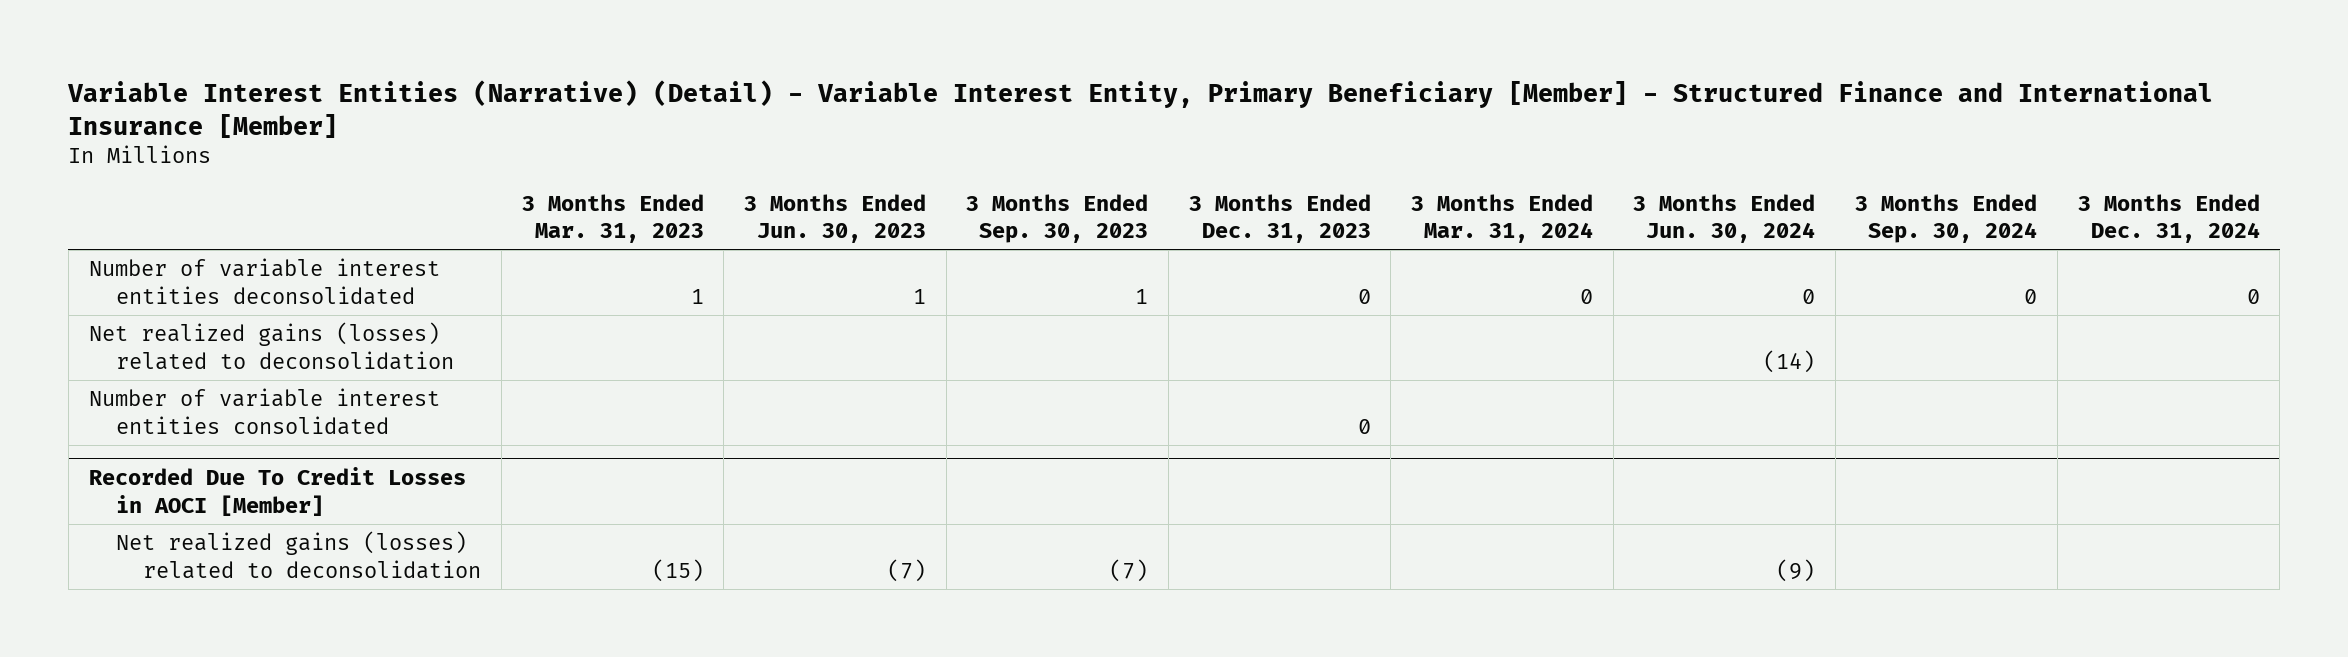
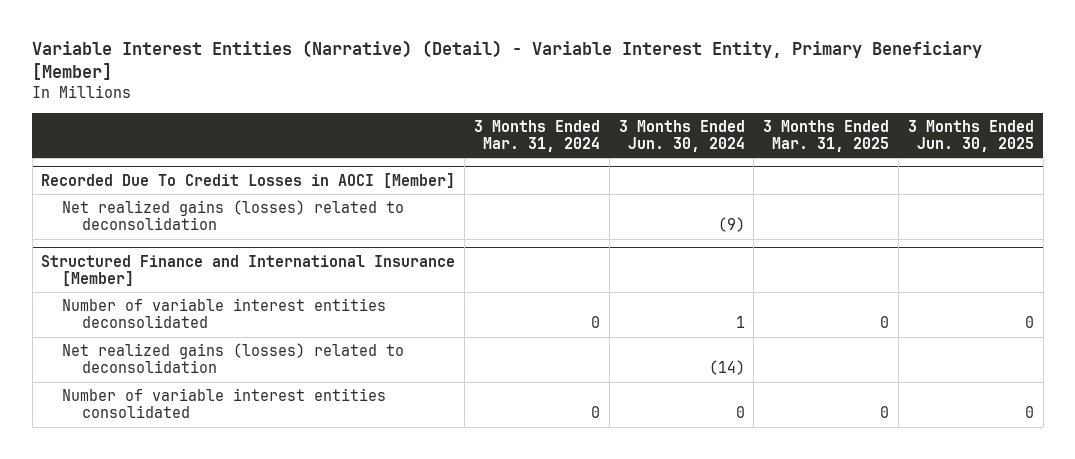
[67,79,2214,138] Variable Interest Entities (Narrative) (Detail) - Variable Interest Entity, Primary Beneficiary [Member] - Structured Finance and International Insurance [Member] -> [32,40,983,80] Variable Interest Entities (Narrative) (Detail) - Variable Interest Entity, Primary Beneficiary [Member]
[521,193,704,244] 3 Months Ended Mar. 31, 2023 -> none
[743,193,926,244] 3 Months Ended Jun. 30, 2023 -> none
[966,193,1149,244] 3 Months Ended Sep. 30, 2023 -> none
[1188,193,1371,244] 3 Months Ended Dec. 31, 2023 -> none
[1855,193,2038,244] 3 Months Ended Sep. 30, 2024 -> none
[2077,193,2260,244] 3 Months Ended Dec. 31, 2024 -> none
none -> [763,119,890,152] 3 Months Ended Mar. 31, 2025
none -> [907,119,1034,152] 3 Months Ended Jun. 30, 2025
[88,257,440,305] Number of variable interest entities deconsolidated -> none
[88,321,454,370] Net realized gains (losses) related to deconsolidation -> none
[88,387,440,435] Number of variable interest entities consolidated -> none
none -> [41,254,456,286] Structured Finance and International Insurance [Member]
none -> [61,298,386,329] Number of variable interest entities deconsolidated
none -> [61,343,404,374] Net realized gains (losses) related to deconsolidation
none -> [61,388,386,419] Number of variable interest entities consolidated

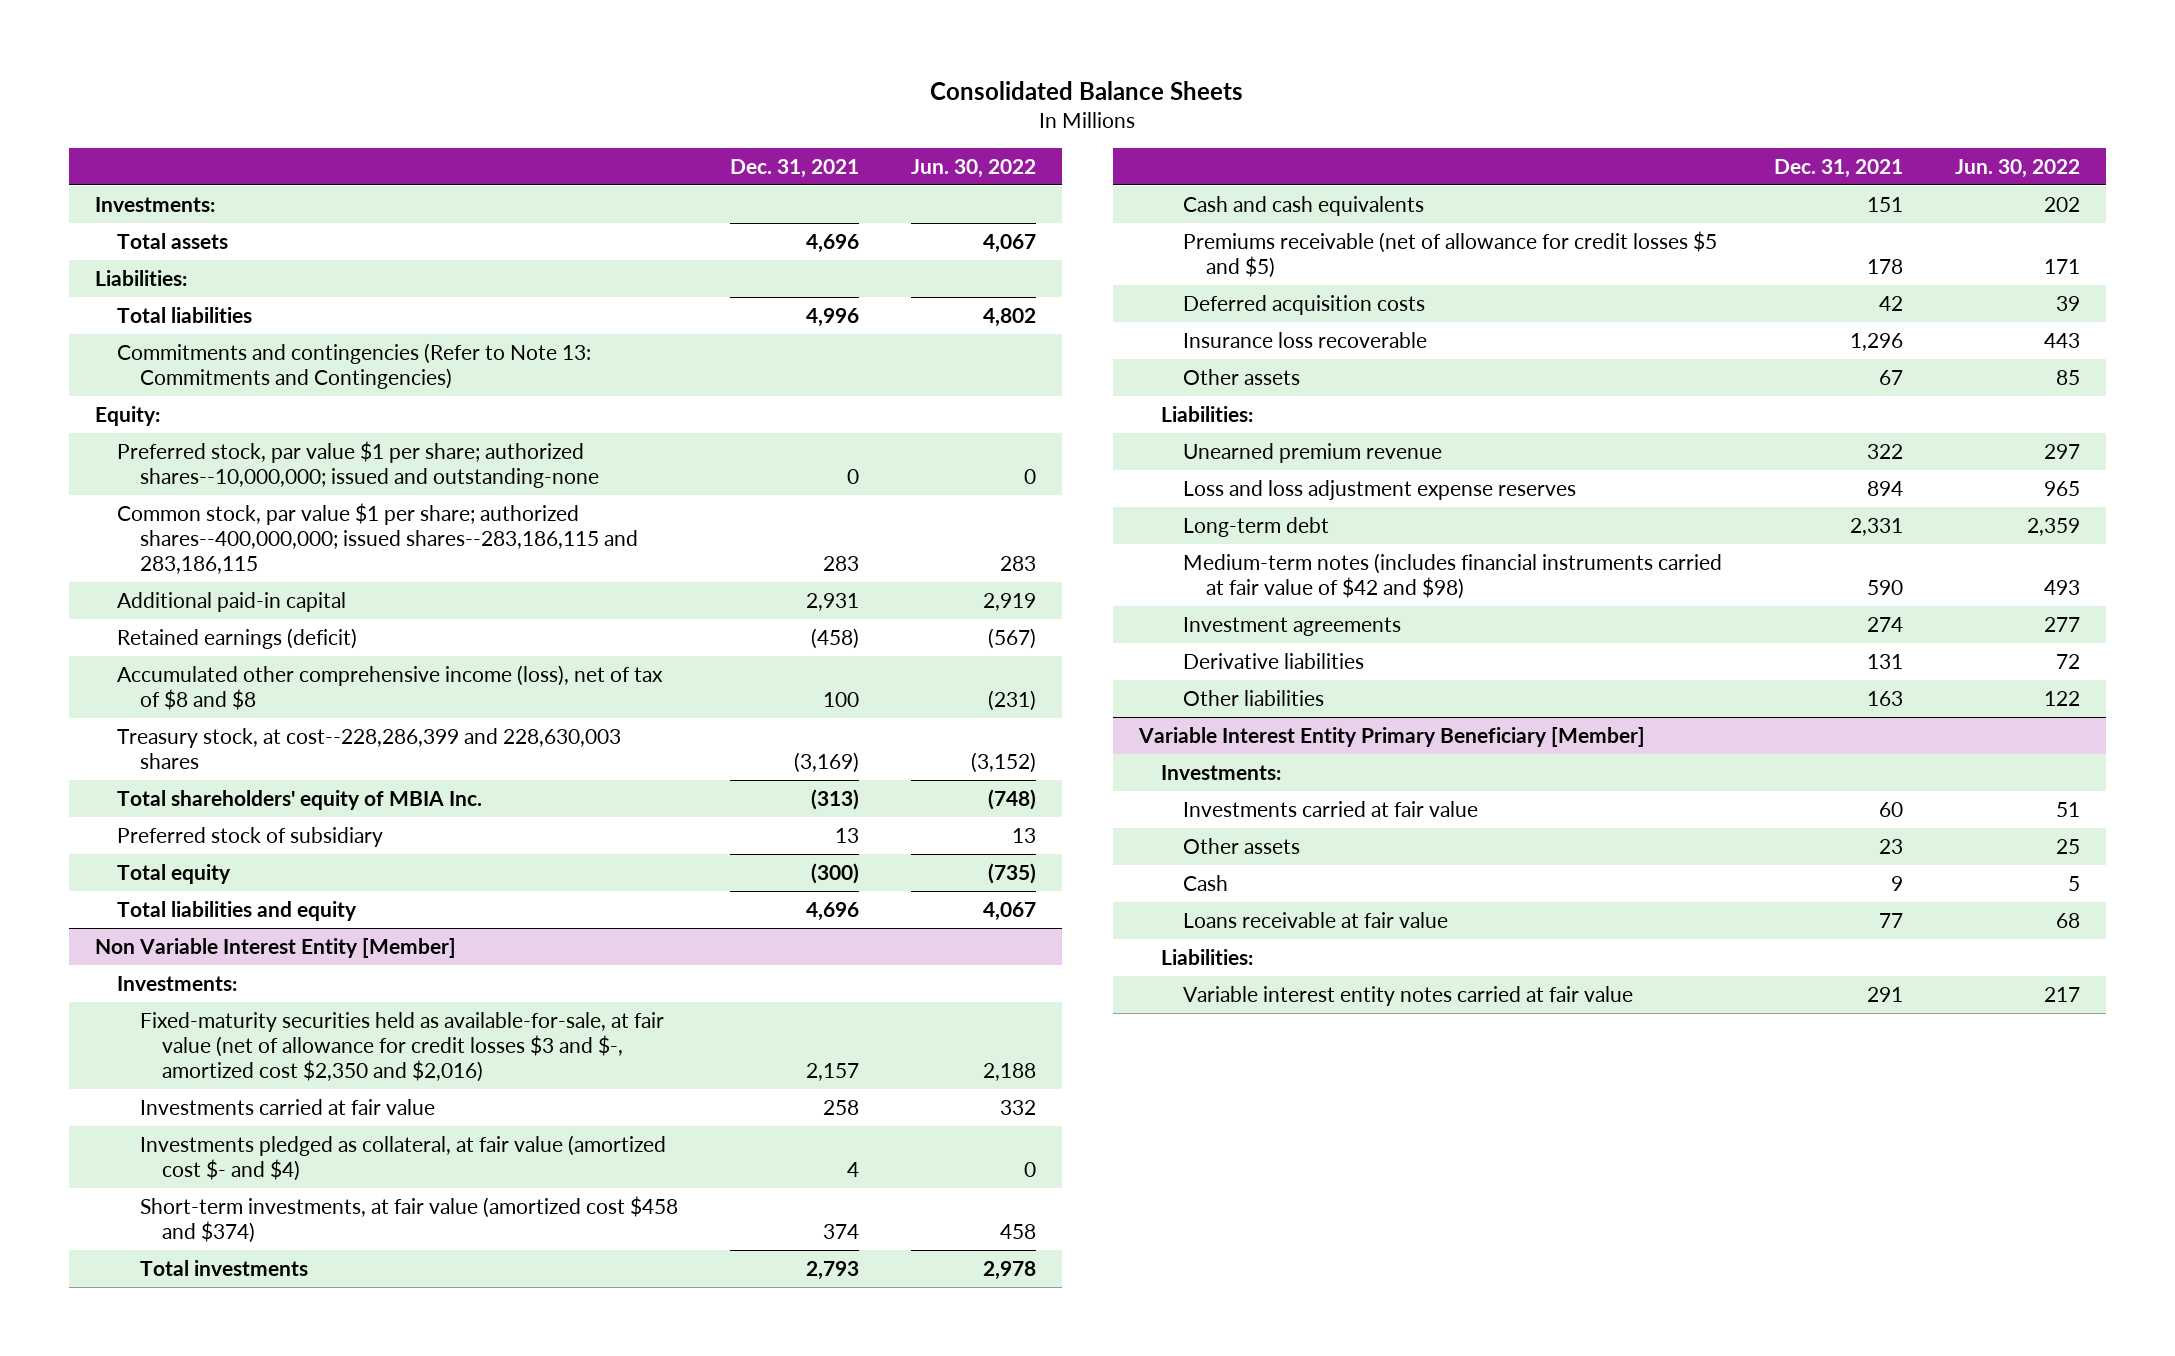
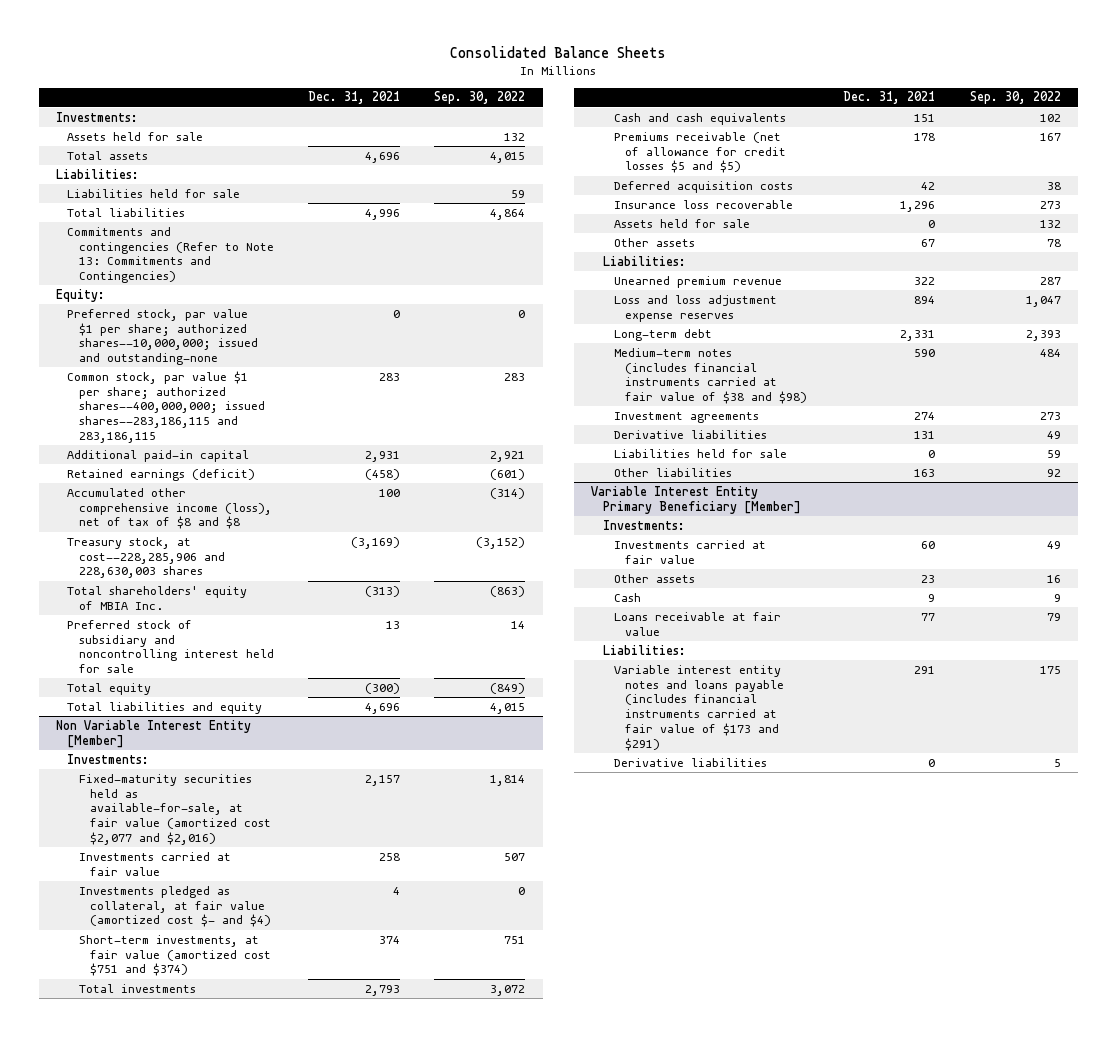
[911,158,1037,178] Jun. 30, 2022 -> none
none -> [434,91,526,105] Sep. 30, 2022
none -> [67,131,204,141] Assets held for sale
none -> [67,188,241,198] Liabilities held for sale
[117,727,622,769] Treasury stock, at cost--228,286,399 and 228,630,003 shares -> [67,536,225,579] Treasury stock, at cost--228,285,906 and 228,630,003 shares
[117,826,384,847] Preferred stock of subsidiary -> none
none -> [67,619,274,674] Preferred stock of subsidiary and noncontrolling interest held for sale
[139,1011,664,1083] Fixed-maturity securities held as available-for-sale, at fair value (net of allowance for credit losses $3 and $-, amortized cost $2,350 and $2,016) -> [78,773,272,846] Fixed-maturity securities held as available-for-sale, at fair value (amortized cost $2,077 and $2,016)
[139,1195,678,1243] Short-term investments, at fair value (amortized cost $458 and $374) -> [78,934,272,977] Short-term investments, at fair value (amortized cost $751 and $374)
none -> [613,218,750,228] Assets held for sale
[1183,552,1723,599] Medium-term notes (includes financial instruments carried at fair value of $42 and $98) -> [613,347,808,405] Medium-term notes (includes financial instruments carried at fair value of $38 and $98)
none -> [613,448,787,458] Liabilities held for sale
[1183,985,1634,1006] Variable interest entity notes carried at fair value -> [613,664,785,752] Variable interest entity notes and loans payable (includes financial instruments carried at fair value of $173 and $291)
none -> [613,757,767,767] Derivative liabilities

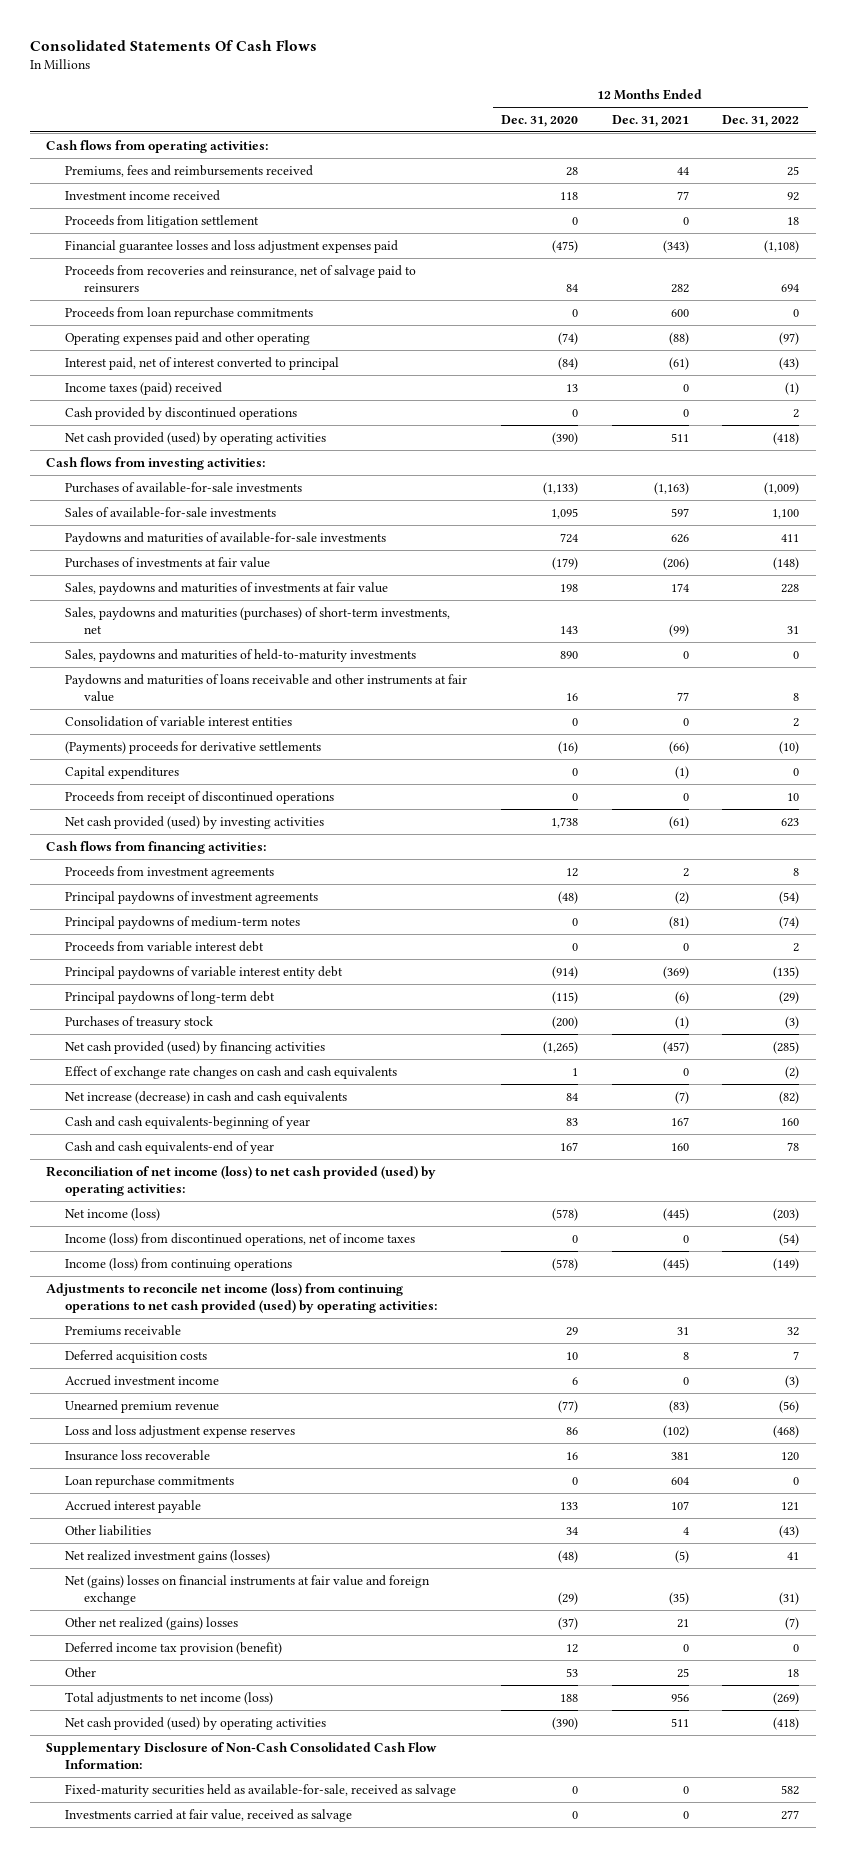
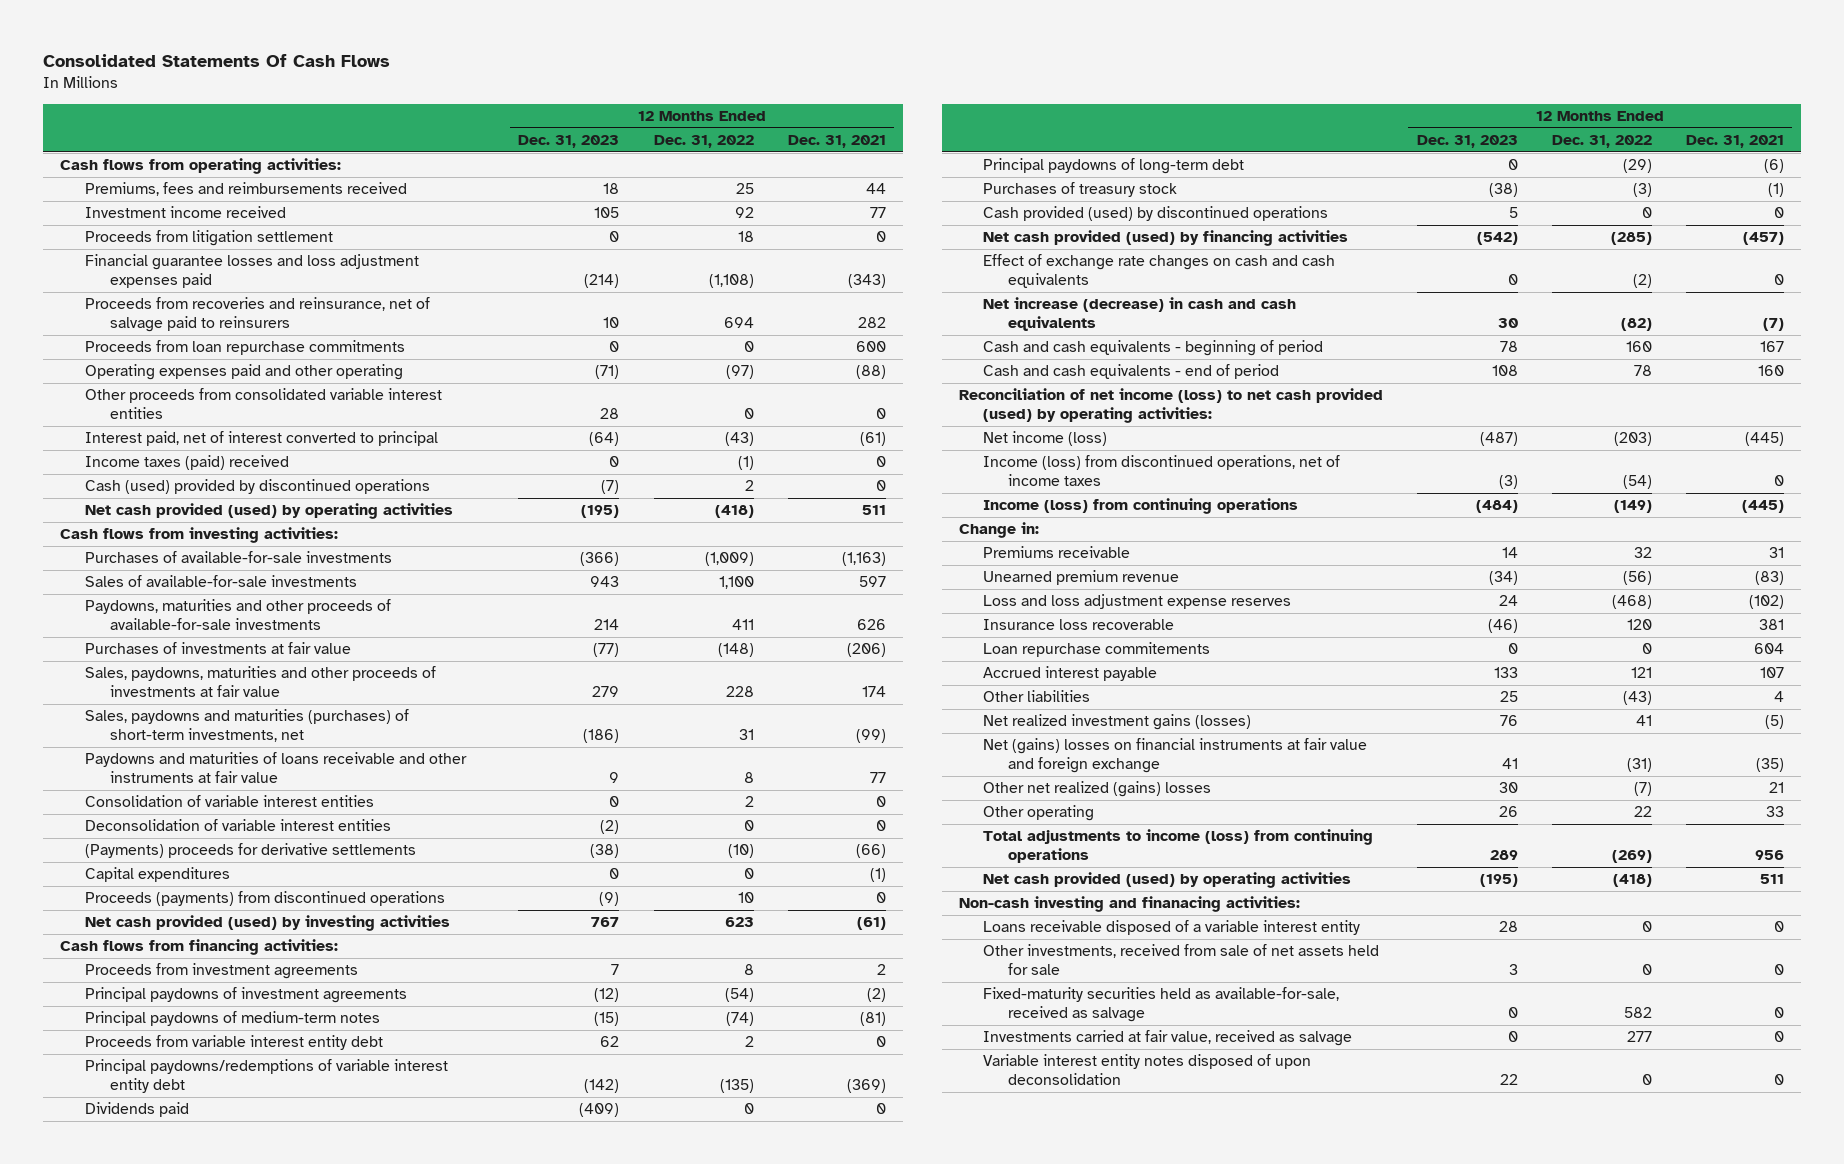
[501,114,579,127] Dec. 31, 2020 -> none
none -> [518,134,620,148] Dec. 31, 2023
none -> [84,388,442,420] Other proceeds from consolidated variable interest entities
[65,406,298,420] Cash provided by discontinued operations -> [84,479,430,495] Cash (used) provided by discontinued operations
[65,531,387,545] Paydowns and maturities of available-for-sale investments -> [84,599,391,631] Paydowns, maturities and other proceeds of available-for-sale investments
[65,581,389,595] Sales, paydowns and maturities of investments at fair value -> [84,666,436,698] Sales, paydowns, maturities and other proceeds of investments at fair value
[65,648,417,662] Sales, paydowns and maturities of held-to-maturity investments -> none
none -> [84,819,391,832] Deconsolidation of variable interest entities
[65,790,335,804] Proceeds from receipt of discontinued operations -> [84,891,445,907] Proceeds (payments) from discontinued operations
[65,940,265,952] Proceeds from variable interest debt -> [84,1035,383,1051] Proceeds from variable interest entity debt
[65,965,344,979] Principal paydowns of variable interest entity debt -> [84,1059,448,1094] Principal paydowns/redemptions of variable interest entity debt
none -> [84,1102,189,1118] Dividends paid
none -> [983,206,1329,222] Cash provided (used) by discontinued operations
[65,1115,311,1129] Cash and cash equivalents-beginning of year -> [983,340,1324,357] Cash and cash equivalents - beginning of period
[65,1140,275,1154] Cash and cash equivalents-end of year -> [983,364,1280,380] Cash and cash equivalents - end of period
[46,1282,438,1313] Adjustments to reconcile net income (loss) from continuing operations to net cash provided (used) by operating activities: -> none
none -> [958,522,1039,539] Change in:
[65,1349,208,1363] Deferred acquisition costs -> none
[65,1374,220,1386] Accrued investment income -> none
[65,1474,235,1488] Loan repurchase commitments -> [983,642,1211,658] Loan repurchase commitements
[65,1641,283,1655] Deferred income tax provision (benefit) -> none
[65,1666,97,1677] Other -> [983,805,1095,822] Other operating
[676,1667,689,1678] 25 -> [1765,806,1784,818] 33
[787,1668,800,1677] 18 -> [1633,806,1652,818] 22
[65,1691,274,1705] Total adjustments to net income (loss) -> [983,829,1374,864] Total adjustments to income (loss) from continuing operations
[46,1741,438,1769] Supplementary Disclosure of Non-Cash Consolidated Cash Flow Information: -> [958,896,1300,913] Non-cash investing and finanacing activities:
none -> [983,920,1361,936] Loans receivable disposed of a variable interest entity
none -> [983,944,1380,976] Other investments, received from sale of net assets held for sale
none -> [983,1054,1312,1086] Variable interest entity notes disposed of upon deconsolidation

